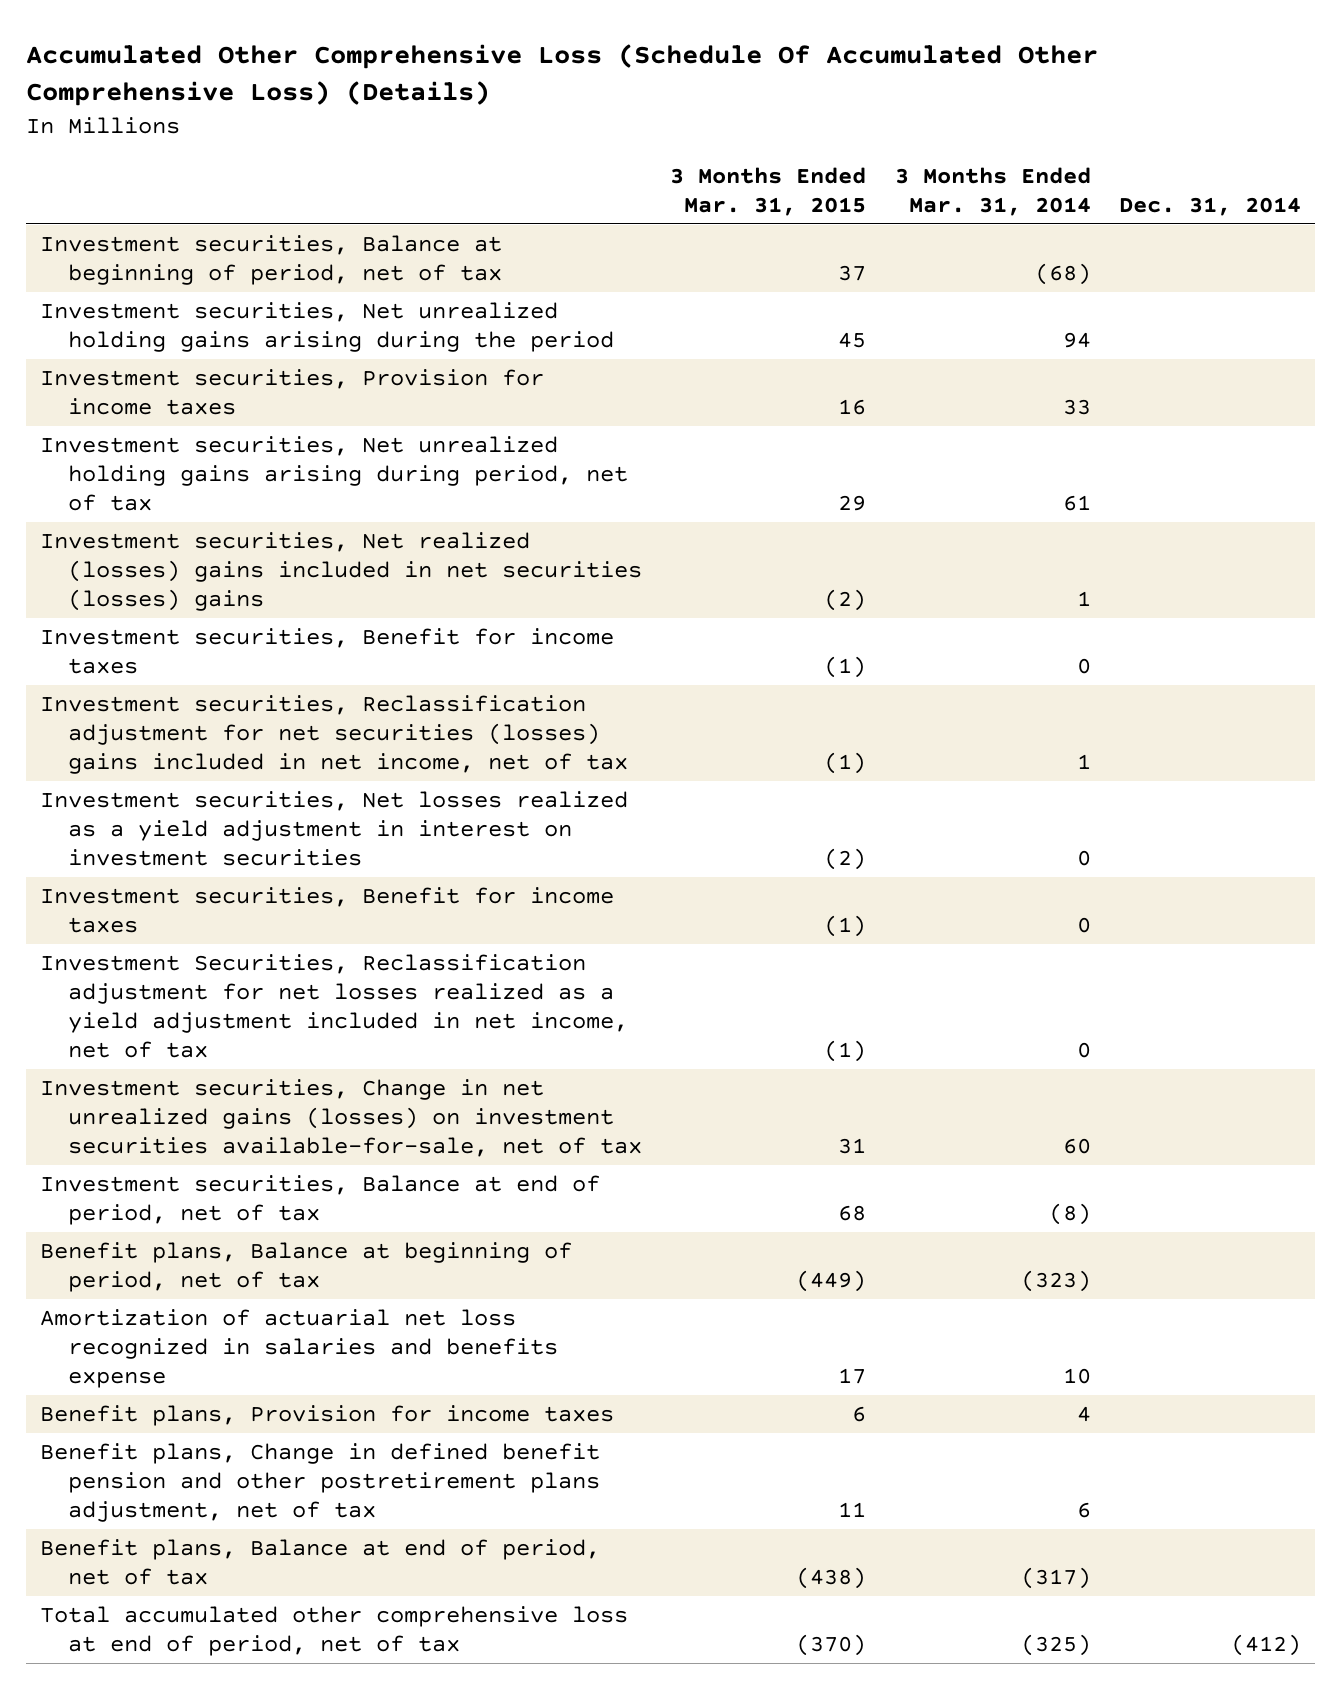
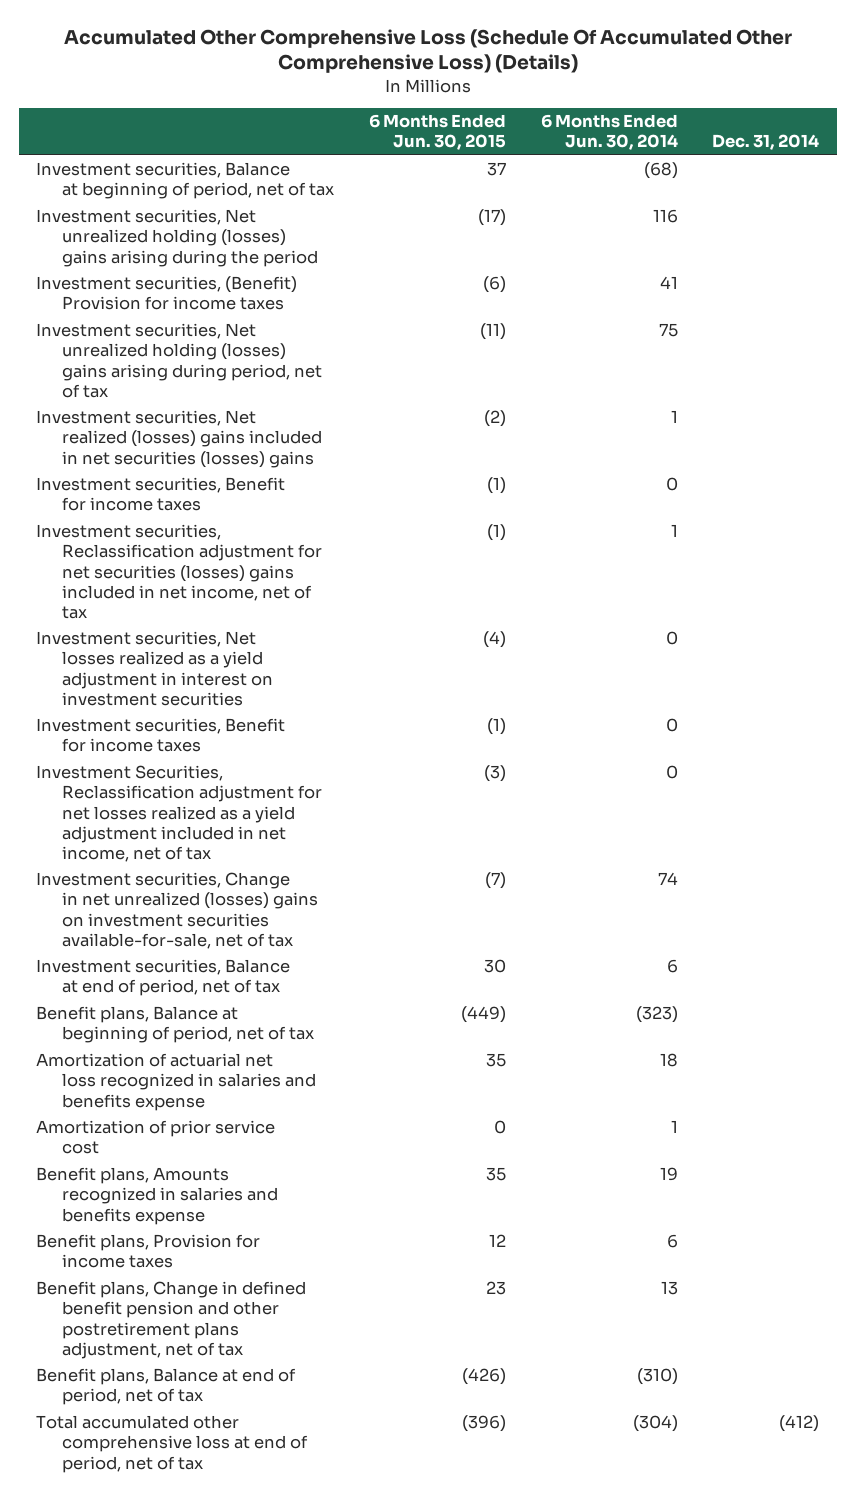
[670,166,867,216] 3 Months Ended Mar. 31, 2015 -> none
[894,166,1091,216] 3 Months Ended Mar. 31, 2014 -> none
none -> [368,114,506,151] 6 Months Ended Jun. 30, 2015
none -> [540,114,678,151] 6 Months Ended Jun. 30, 2014
[40,302,615,353] Investment securities, Net unrealized holding gains arising during the period -> [36,209,318,267] Investment securities, Net unrealized holding (losses) gains arising during the period
[40,369,545,416] Investment securities, Provision for income taxes -> [36,276,298,311] Investment securities, (Benefit) Provision for income taxes
[40,436,629,512] Investment securities, Net unrealized holding gains arising during period, net of tax -> [36,323,322,398] Investment securities, Net unrealized holding (losses) gains arising during period, net of tax
[40,1079,643,1158] Investment securities, Change in net unrealized gains (losses) on investment securities available-for-sale, net of tax -> [36,872,318,949] Investment securities, Change in net unrealized (losses) gains on investment securities available-for-sale, net of tax
none -> [36,1120,276,1155] Amortization of prior service cost
none -> [36,1167,278,1225] Benefit plans, Amounts recognized in salaries and benefits expense

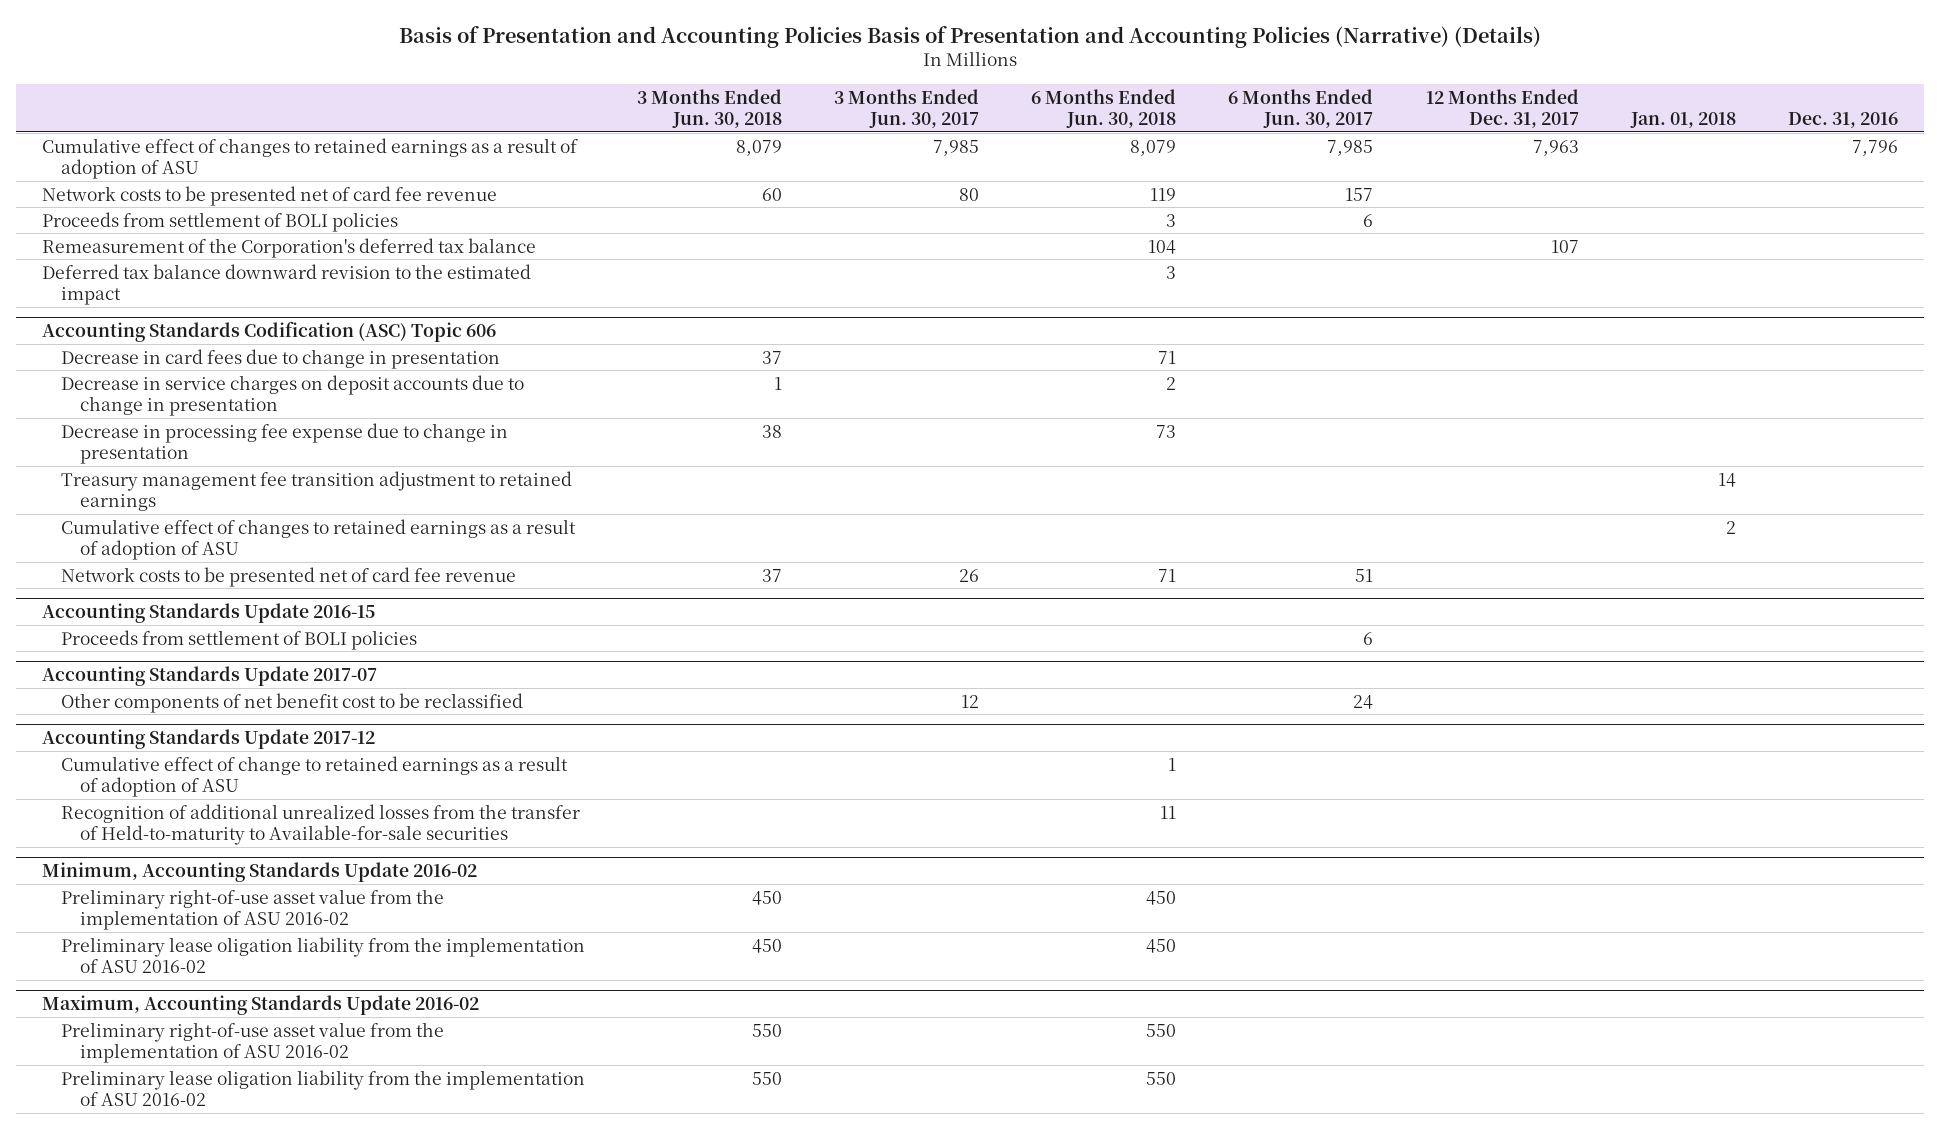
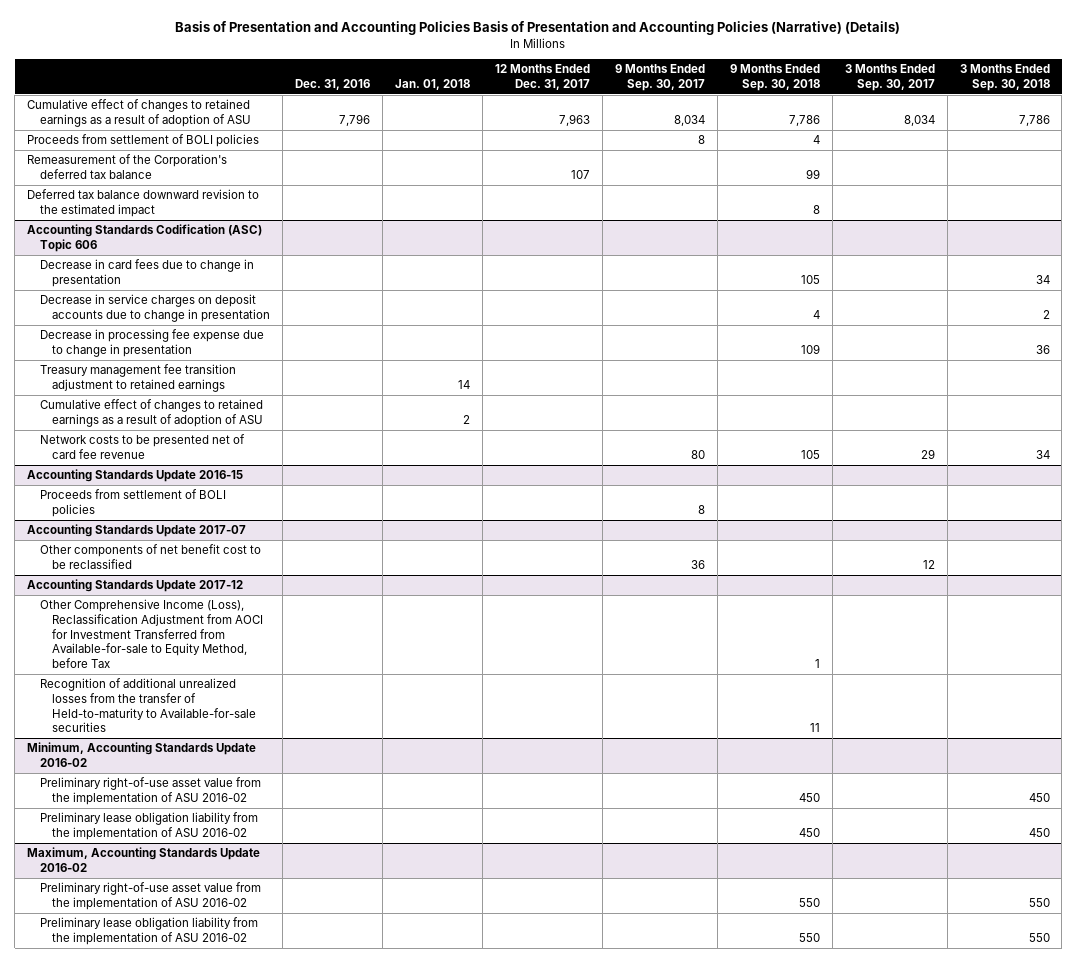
[636,88,782,129] 3 Months Ended Jun. 30, 2018 -> none
[834,88,980,129] 3 Months Ended Jun. 30, 2017 -> none
[1031,88,1177,129] 6 Months Ended Jun. 30, 2018 -> none
[1228,88,1374,129] 6 Months Ended Jun. 30, 2017 -> none
none -> [614,64,705,91] 9 Months Ended Sep. 30, 2017
none -> [729,64,820,91] 9 Months Ended Sep. 30, 2018
none -> [844,64,935,91] 3 Months Ended Sep. 30, 2017
none -> [959,64,1050,91] 3 Months Ended Sep. 30, 2018
[41,185,497,206] Network costs to be presented net of card fee revenue -> none
[60,755,568,798] Cumulative effect of change to retained earnings as a result of adoption of ASU -> [39,599,263,669] Other Comprehensive Income (Loss), Reclassification Adjustment from AOCI for Investment Transferred from Available-for-sale to Equity Method, before Tax
[60,936,585,974] Preliminary lease oligation liability from the implementation of ASU 2016-02 -> [39,812,258,840] Preliminary lease obligation liability from the implementation of ASU 2016-02
[60,1069,585,1107] Preliminary lease oligation liability from the implementation of ASU 2016-02 -> [39,917,258,945] Preliminary lease obligation liability from the implementation of ASU 2016-02

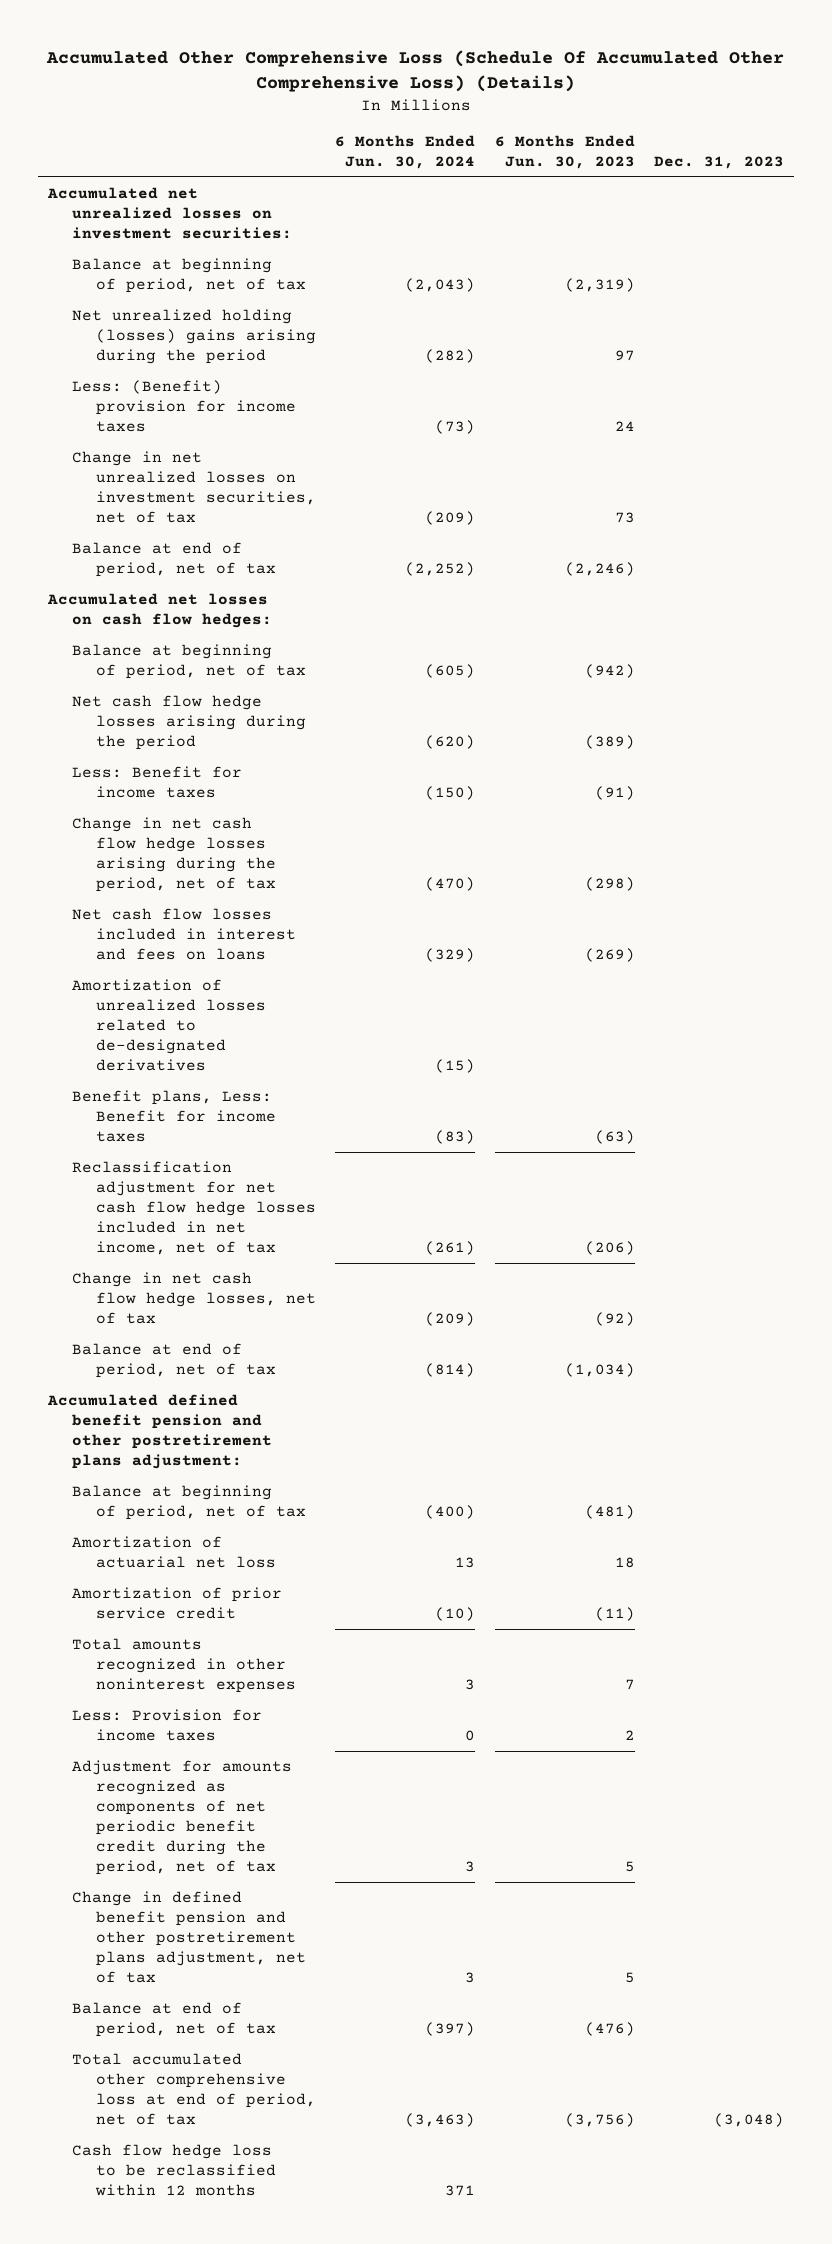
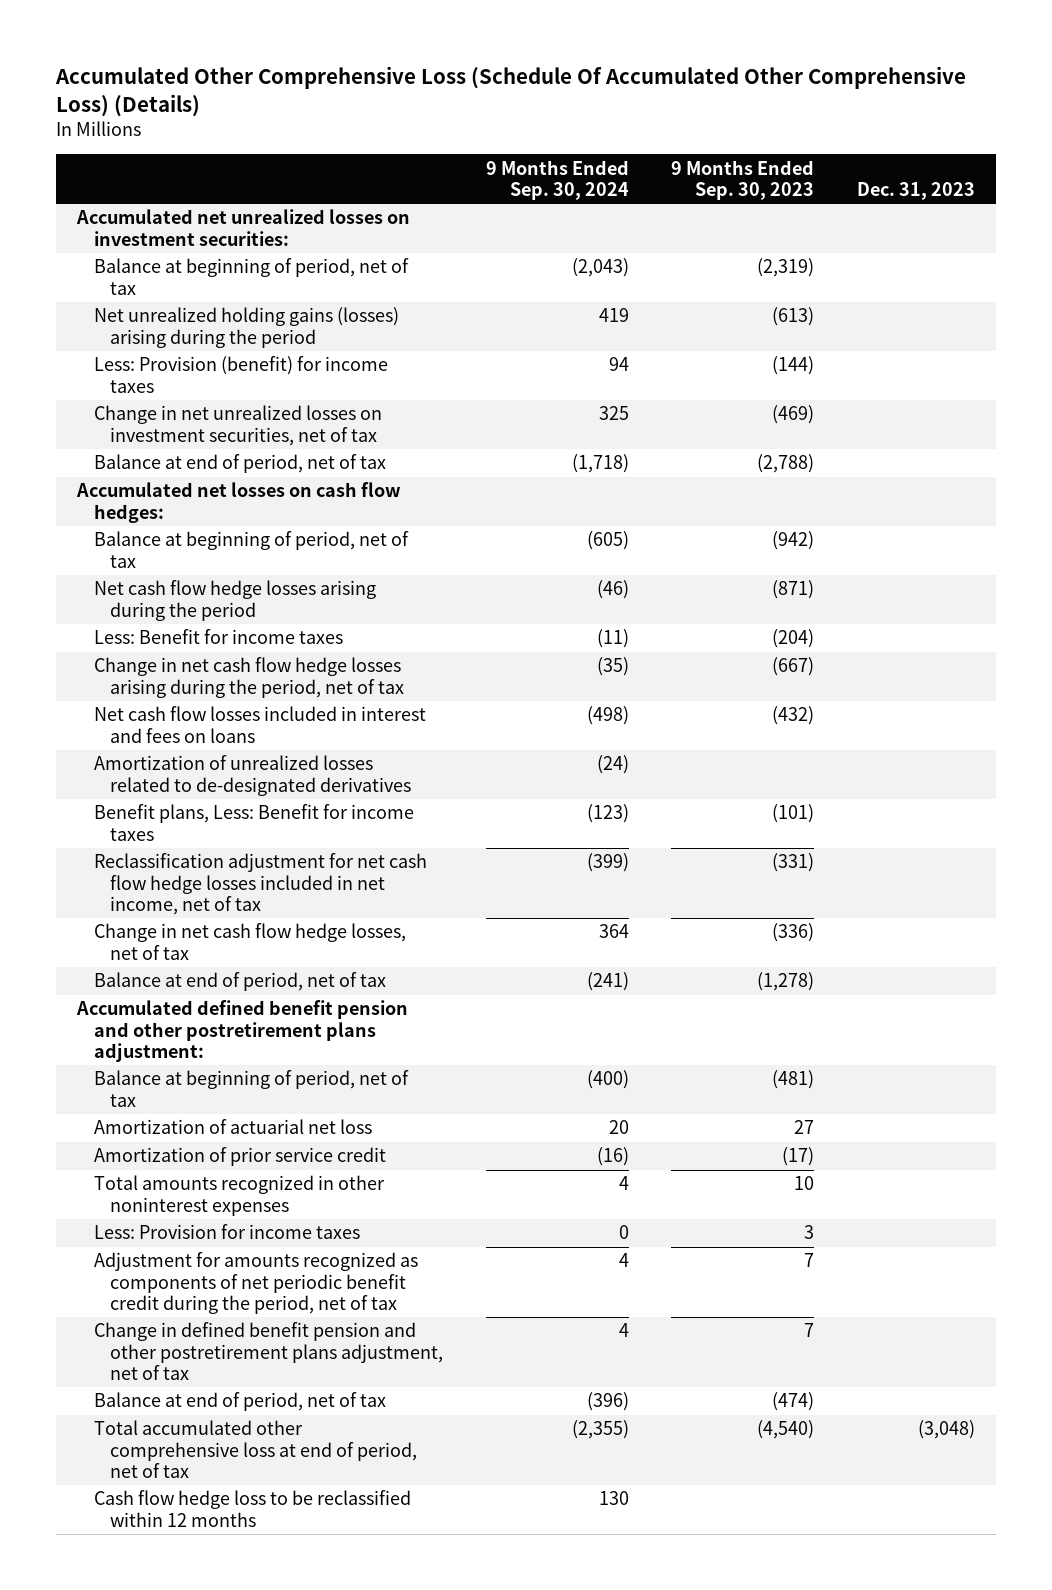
[335,134,476,169] 6 Months Ended Jun. 30, 2024 -> none
[494,134,635,169] 6 Months Ended Jun. 30, 2023 -> none
none -> [485,159,629,200] 9 Months Ended Sep. 30, 2024
none -> [671,159,815,200] 9 Months Ended Sep. 30, 2023
[71,309,316,365] Net unrealized holding (losses) gains arising during the period -> [93,307,399,348] Net unrealized holding gains (losses) arising during the period
[71,380,296,433] Less: (Benefit) provision for income taxes -> [93,356,388,393] Less: Provision (benefit) for income taxes

